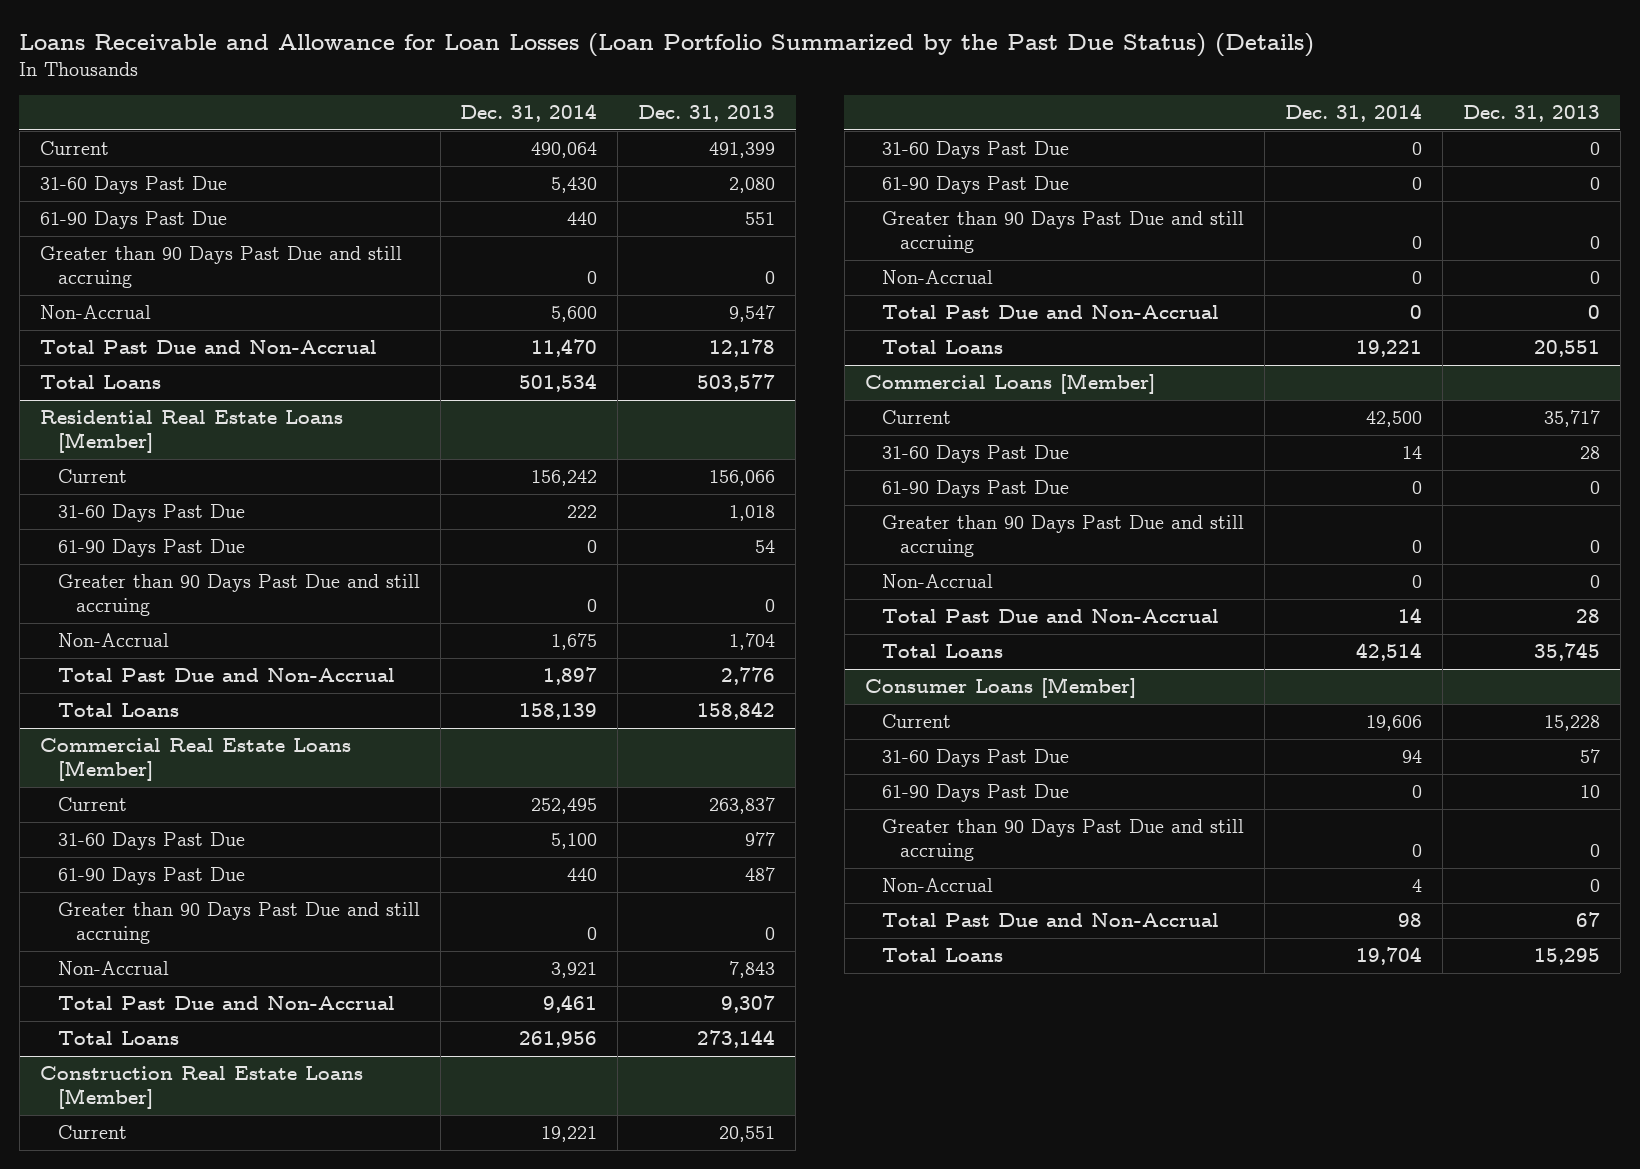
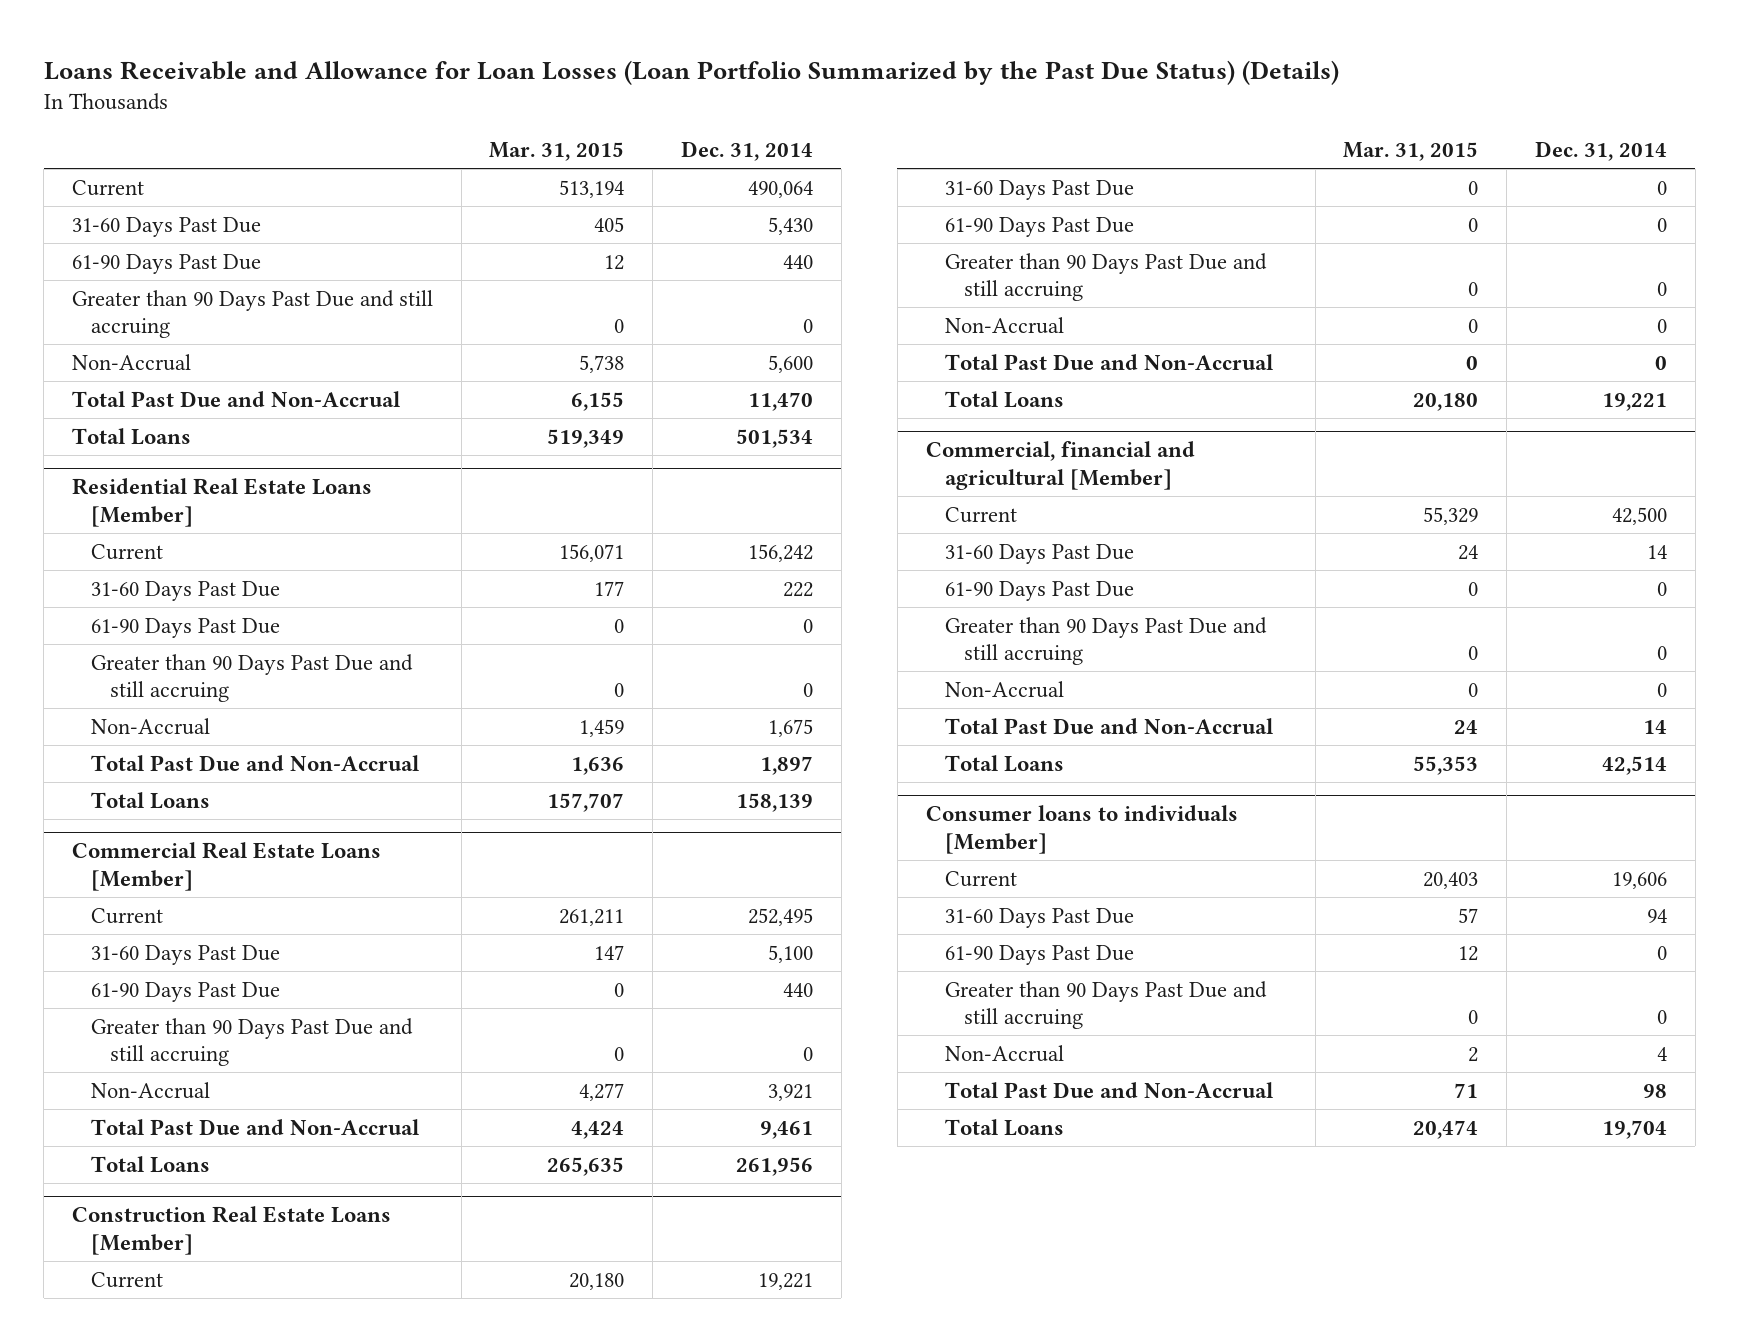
[638,105,776,123] Dec. 31, 2013 -> none
none -> [489,142,625,162] Mar. 31, 2015
[864,372,1155,394] Commercial Loans [Member] -> [925,441,1195,490] Commercial, financial and agricultural [Member]
[864,676,1136,698] Consumer Loans [Member] -> [925,805,1238,854] Consumer loans to individuals [Member]

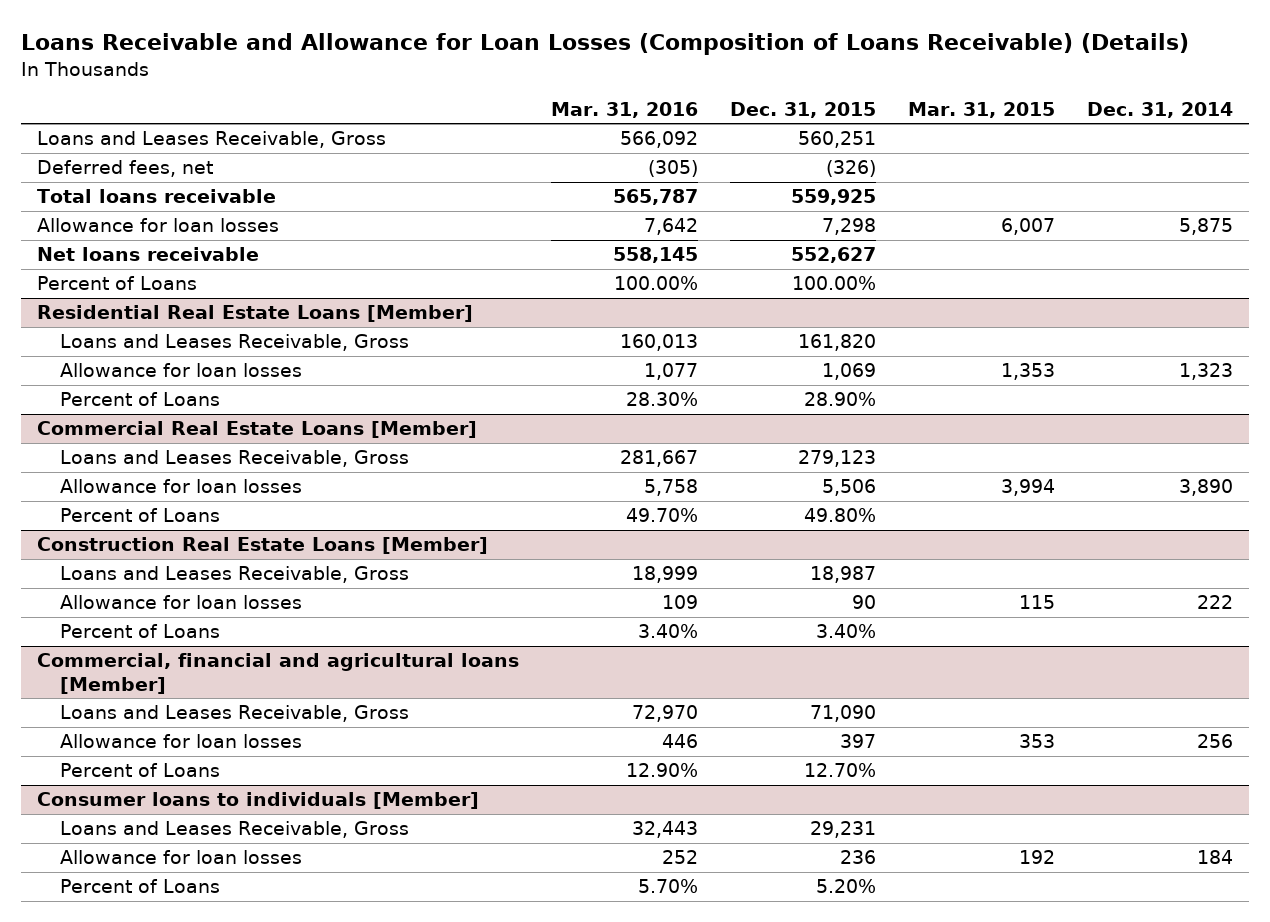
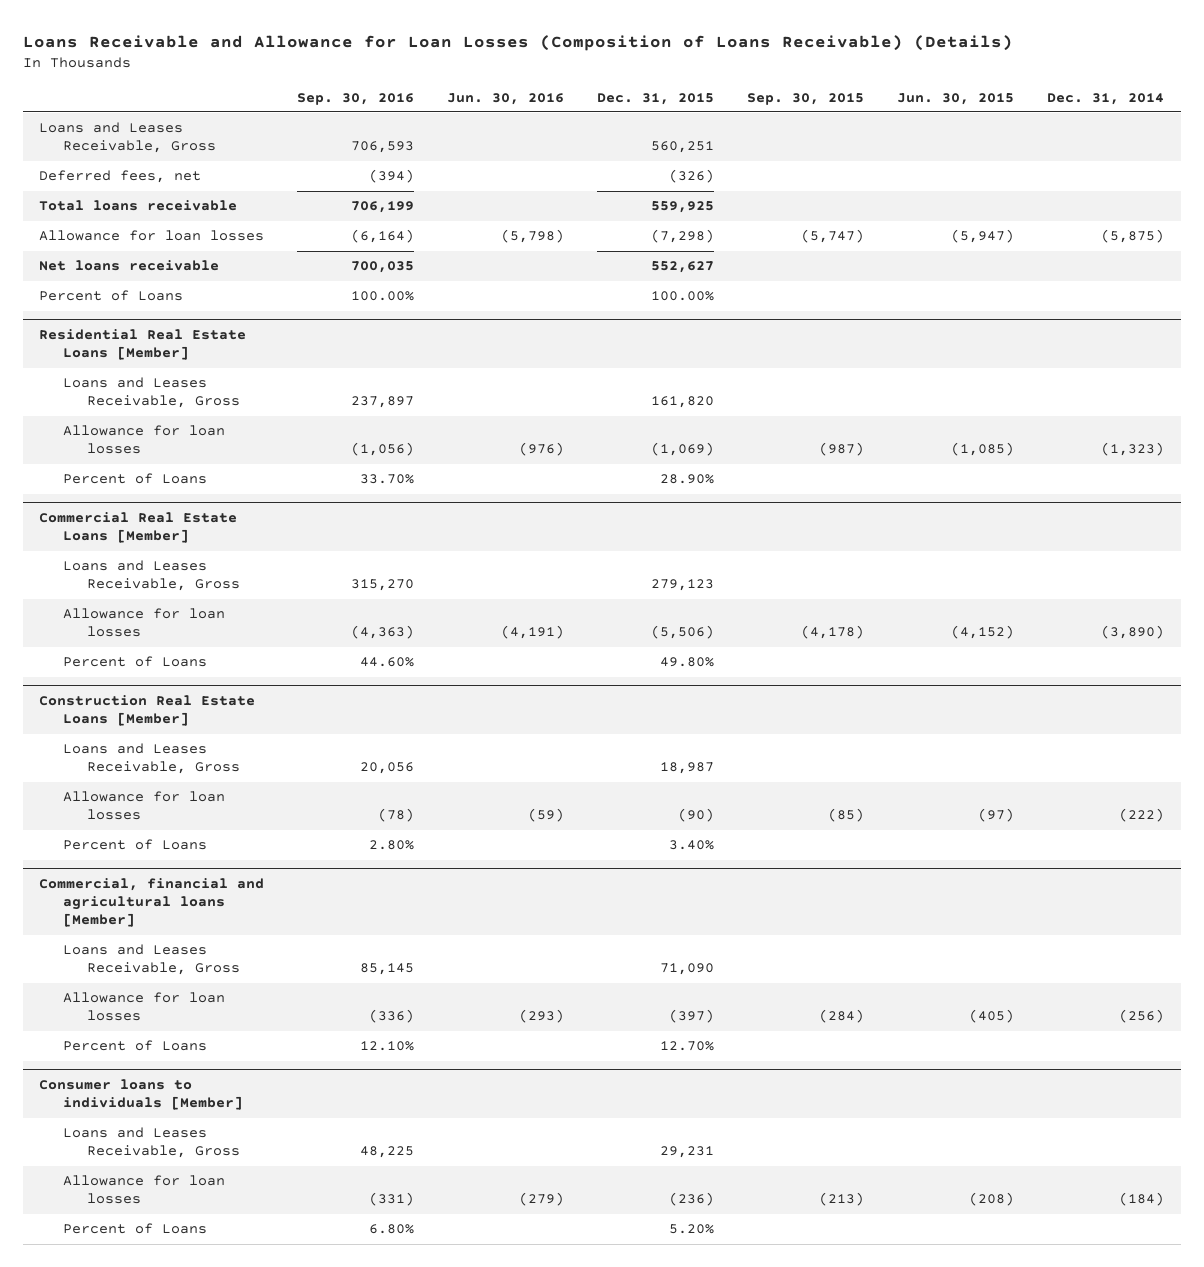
[550,101,698,118] Mar. 31, 2016 -> none
[908,101,1056,118] Mar. 31, 2015 -> none
none -> [297,92,415,105] Sep. 30, 2016
none -> [447,92,565,105] Jun. 30, 2016
none -> [747,92,865,105] Sep. 30, 2015
none -> [897,92,1015,105] Jun. 30, 2015
[821,218,876,236] 7,298 -> [651,229,715,244] (7,298)
[1179,218,1234,236] 5,875 -> [1101,229,1165,244] (5,875)
[821,363,876,381] 1,069 -> [651,442,715,457] (1,069)
[1179,363,1234,381] 1,323 -> [1101,442,1165,457] (1,323)
[821,479,876,497] 5,506 -> [651,625,715,640] (5,506)
[1179,479,1234,497] 3,890 -> [1101,625,1165,640] (3,890)
[851,595,876,610] 90 -> [678,808,715,823] (90)
[1197,595,1234,610] 222 -> [1119,808,1165,823] (222)
[839,734,876,749] 397 -> [669,1009,715,1024] (397)
[1197,734,1234,749] 256 -> [1119,1009,1165,1024] (256)
[839,850,876,865] 236 -> [669,1192,715,1207] (236)
[1197,850,1234,865] 184 -> [1119,1192,1165,1207] (184)

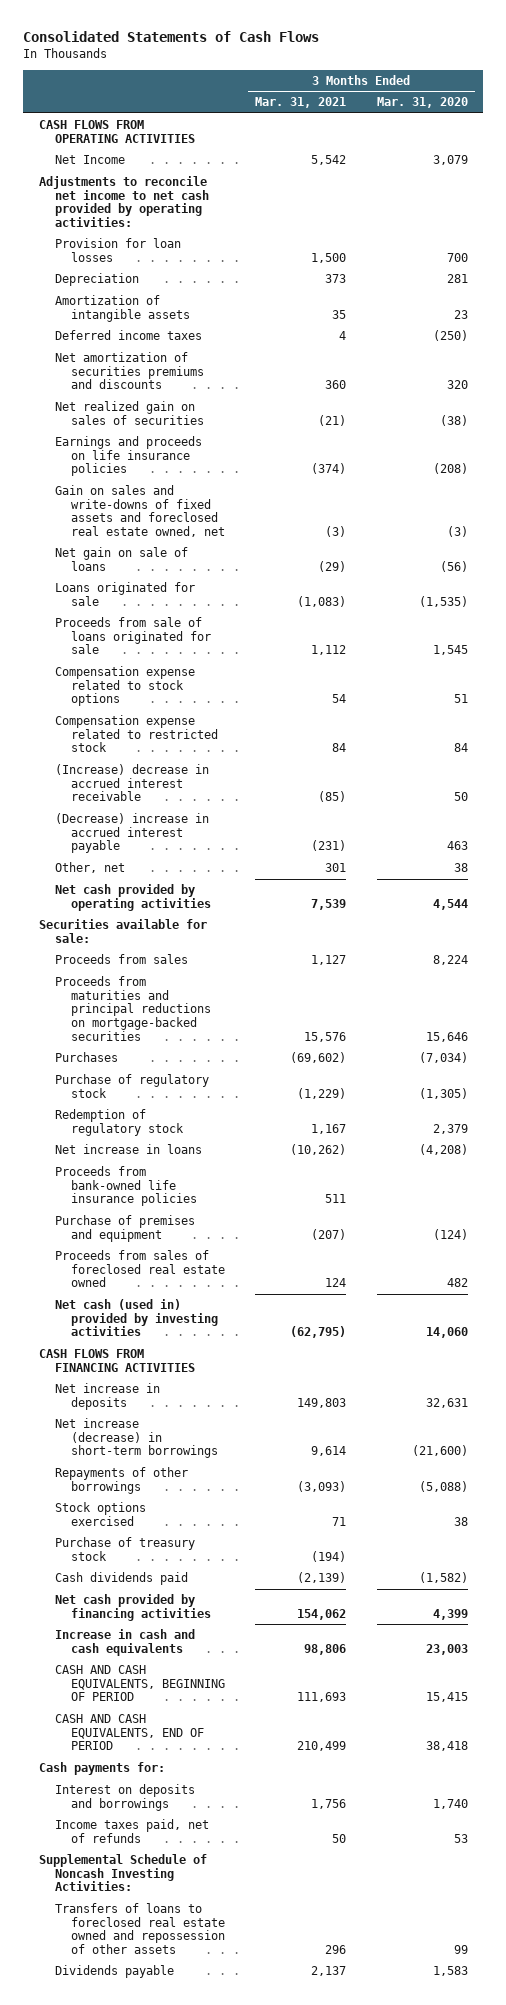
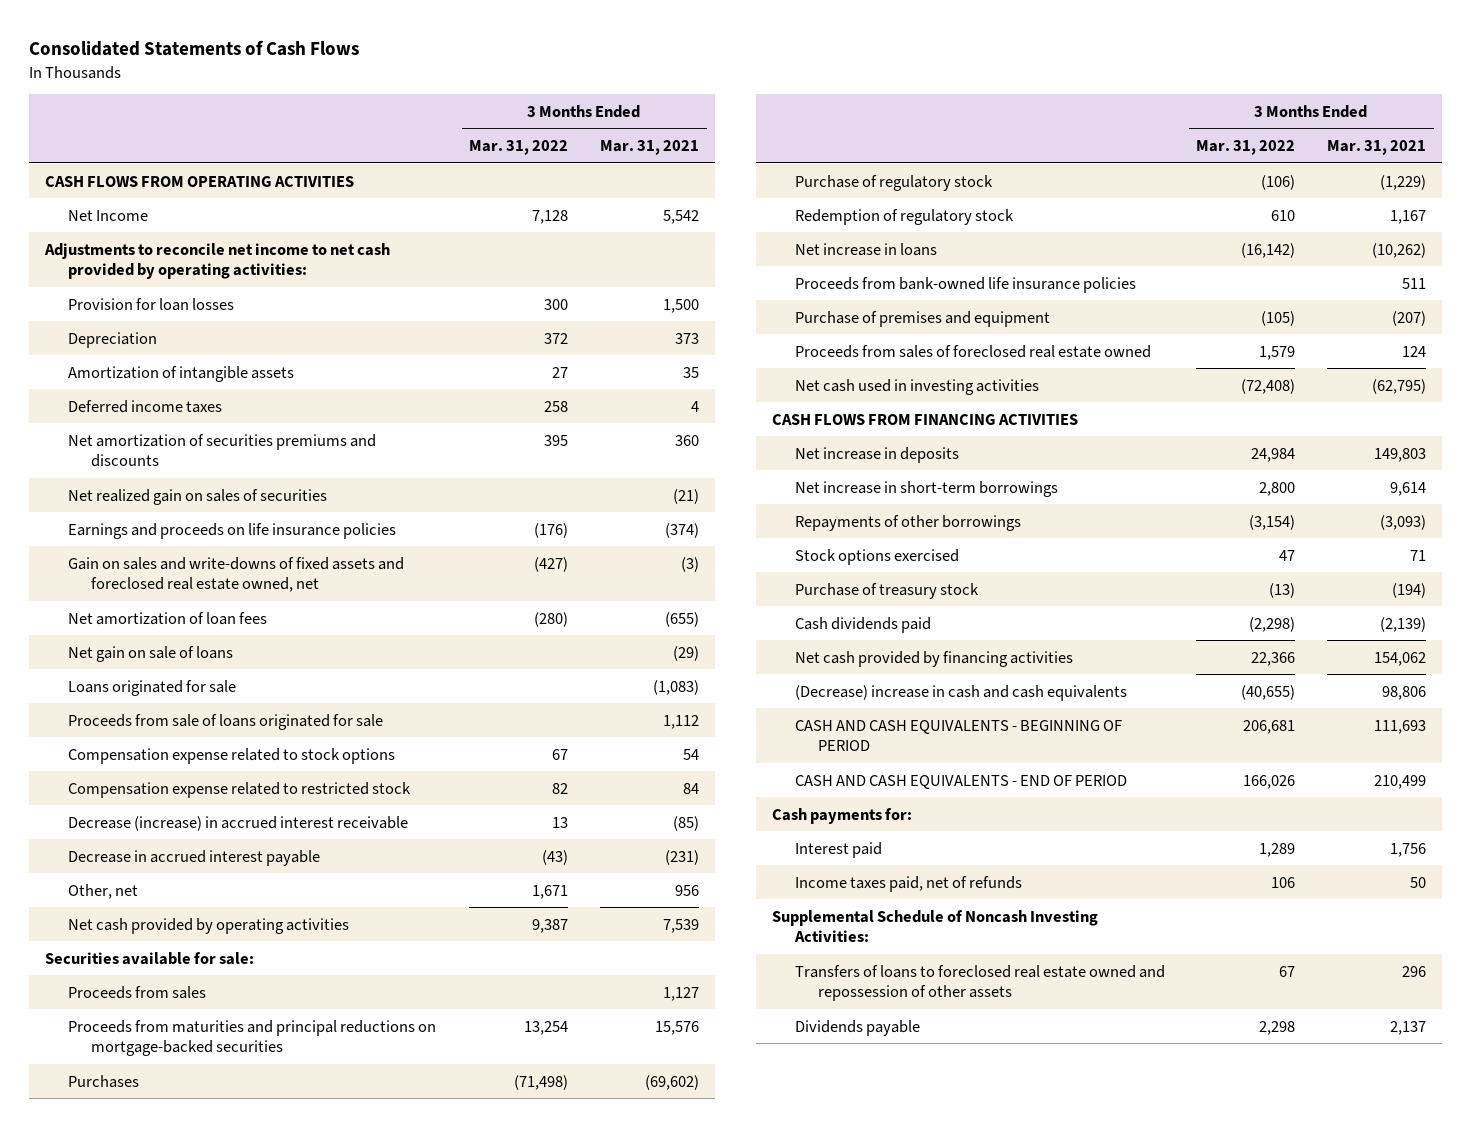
[376,97,468,109] Mar. 31, 2020 -> none
none -> [469,140,569,156] Mar. 31, 2022
none -> [68,611,268,625] Net amortization of loan fees
[54,764,209,802] (Increase) decrease in accrued interest receivable -> [68,815,409,831] Decrease (increase) in accrued interest receivable
[54,813,209,854] (Decrease) increase in accrued interest payable -> [68,849,321,866] Decrease in accrued interest payable
[325,863,347,873] 301 -> [674,884,699,896] 956
[54,1299,218,1337] Net cash (used in) provided by investing activities -> [795,378,1040,395] Net cash used in investing activities
[54,1418,218,1459] Net increase (decrease) in short-term borrowings -> [795,480,1059,497] Net increase in short-term borrowings
[54,1629,195,1656] Increase in cash and cash equivalents -> [795,684,1128,701] (Decrease) increase in cash and cash equivalents
[54,1665,225,1702] CASH AND CASH EQUIVALENTS, BEGINNING OF PERIOD -> [795,719,1123,752] CASH AND CASH EQUIVALENTS - BEGINNING OF PERIOD
[54,1714,204,1751] CASH AND CASH EQUIVALENTS, END OF PERIOD -> [795,774,1128,789] CASH AND CASH EQUIVALENTS - END OF PERIOD
[54,1784,195,1811] Interest on deposits and borrowings -> [795,841,883,858] Interest paid

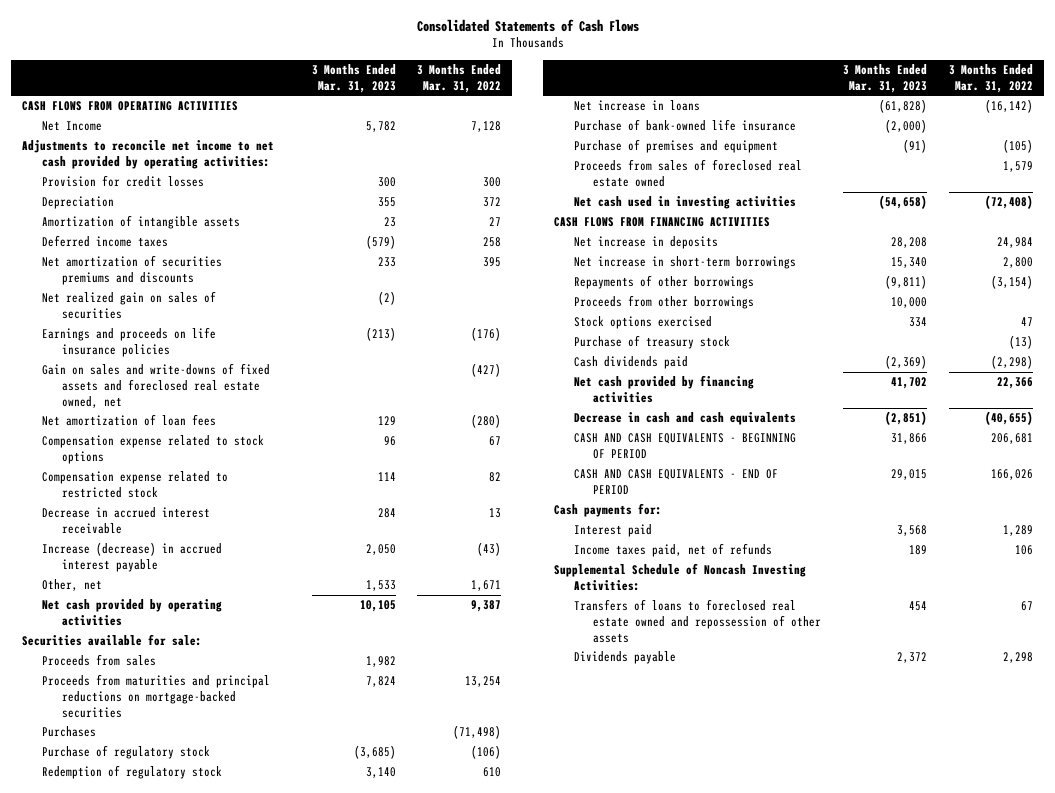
[599,140,699,156] Mar. 31, 2021 -> none
none -> [311,64,396,93] 3 Months Ended Mar. 31, 2023
[68,297,235,311] Provision for loan losses -> [42,175,205,188] Provision for credit losses
[68,645,234,662] Net gain on sale of loans -> none
[68,679,237,696] Loans originated for sale -> none
[68,713,384,730] Proceeds from sale of loans originated for sale -> none
[68,815,409,831] Decrease (increase) in accrued interest receivable -> [42,507,211,535] Decrease in accrued interest receivable
[68,849,321,866] Decrease in accrued interest payable -> [42,542,223,573] Increase (decrease) in accrued interest payable
[795,276,1137,293] Proceeds from bank-owned life insurance policies -> none
none -> [573,119,796,132] Purchase of bank-owned life insurance
none -> [573,295,754,310] Proceeds from other borrowings
[795,684,1128,701] (Decrease) increase in cash and cash equivalents -> [573,412,796,426] Decrease in cash and cash equivalents

